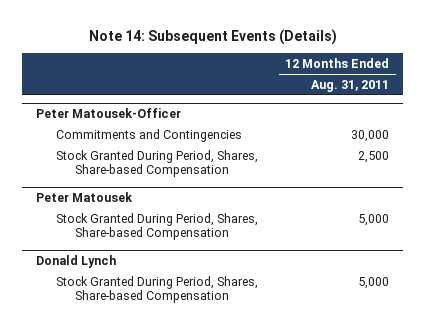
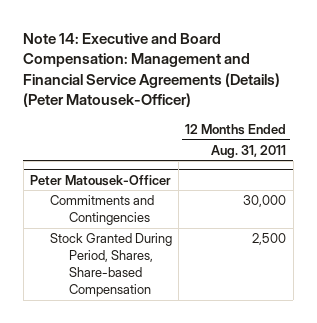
[88,29,337,46] Note 14: Subsequent Events (Details) -> [23,32,281,108] Note 14: Executive and Board Compensation: Management and Financial Service Agreements (Details) (Peter Matousek-Officer)
[36,191,134,202] Peter Matousek -> none
[55,212,258,240] Stock Granted During Period, Shares, Share-based Compensation -> none
[36,254,117,268] Donald Lynch -> none
[55,275,258,303] Stock Granted During Period, Shares, Share-based Compensation -> none

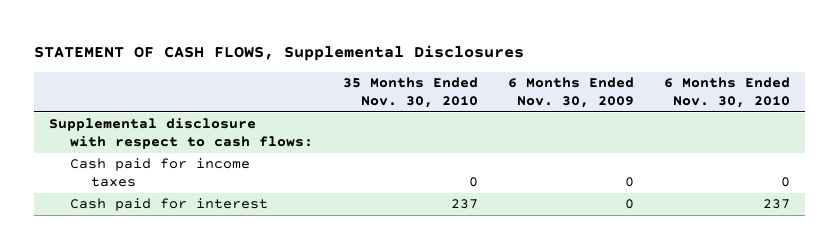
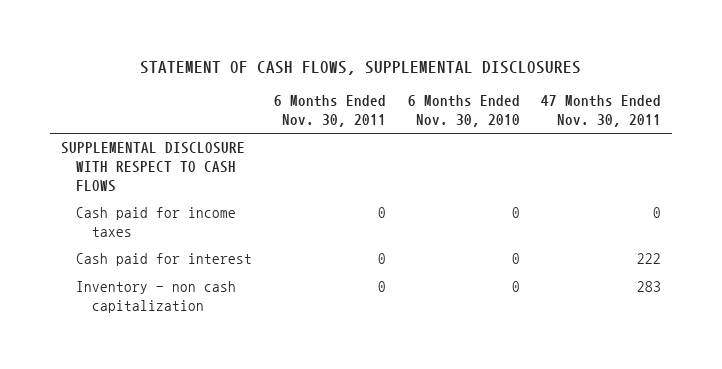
[34,45,525,62] STATEMENT OF CASH FLOWS, Supplemental Disclosures -> [139,61,581,76] STATEMENT OF CASH FLOWS, SUPPLEMENTAL DISCLOSURES
[343,77,479,109] 35 Months Ended Nov. 30, 2010 -> none
[508,77,635,109] 6 Months Ended Nov. 30, 2009 -> none
none -> [273,95,386,128] 6 Months Ended Nov. 30, 2011
none -> [541,95,662,128] 47 Months Ended Nov. 30, 2011
[49,118,313,150] Supplemental disclosure with respect to cash flows: -> [60,142,245,193] SUPPLEMENTAL DISCLOSURE WITH RESPECT TO CASH FLOWS
[763,199,791,210] 237 -> [511,253,520,265] 0
none -> [76,281,237,314] Inventory - non cash capitalization

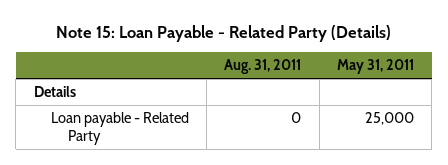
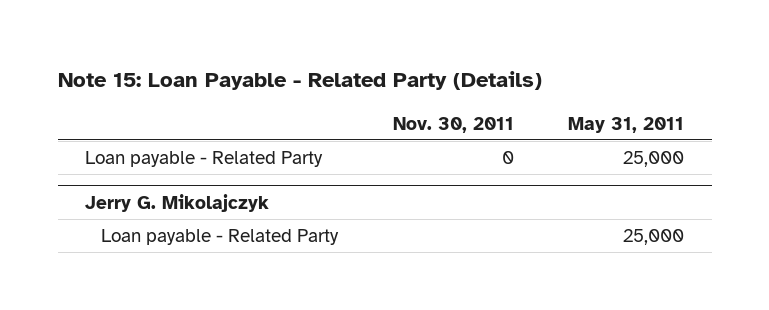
[224,59,302,75] Aug. 31, 2011 -> none
none -> [392,116,514,133] Nov. 30, 2011
[33,85,76,97] Details -> none
none -> [84,193,269,212] Jerry G. Mikolajczyk
none -> [101,229,340,246] Loan payable - Related Party

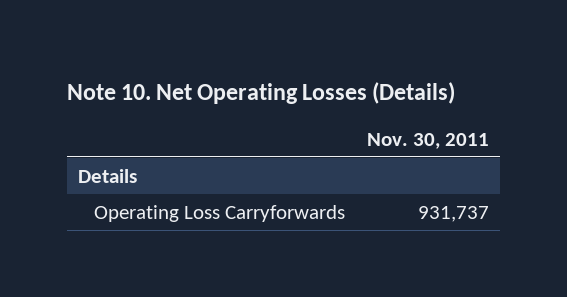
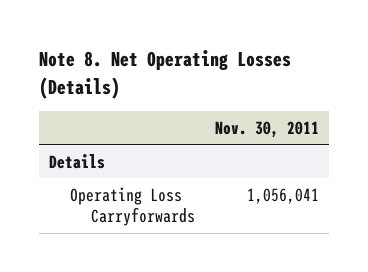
[67,81,456,104] Note 10. Net Operating Losses (Details) -> [39,50,292,99] Note 8. Net Operating Losses (Details)
[417,205,489,222] 931,737 -> [246,187,319,204] 1,056,041

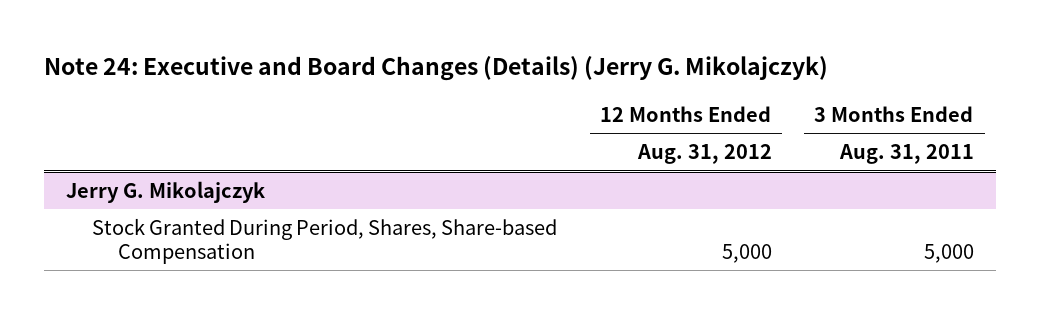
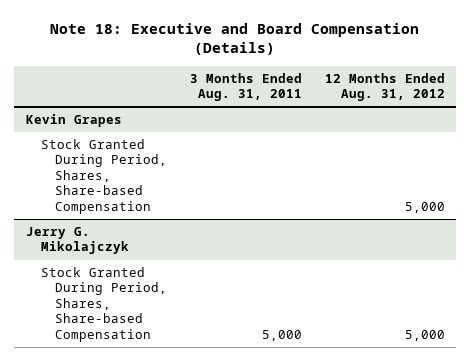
[44,56,829,82] Note 24: Executive and Board Changes (Details) (Jerry G. Mikolajczyk) -> [50,22,420,56] Note 18: Executive and Board Compensation (Details)
none -> [25,114,122,128] Kevin Grapes
none -> [40,139,168,214] Stock Granted During Period, Shares, Share-based Compensation

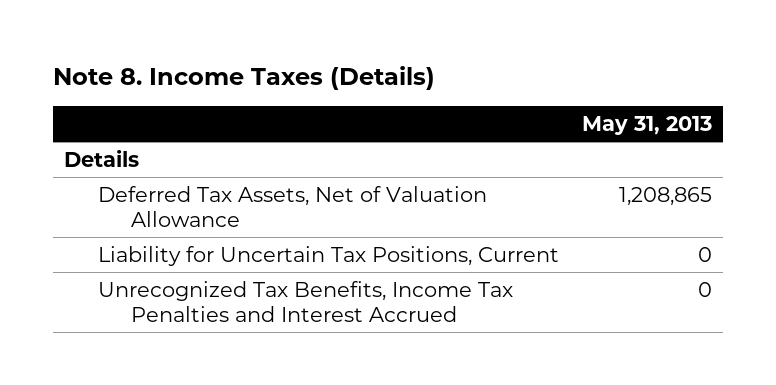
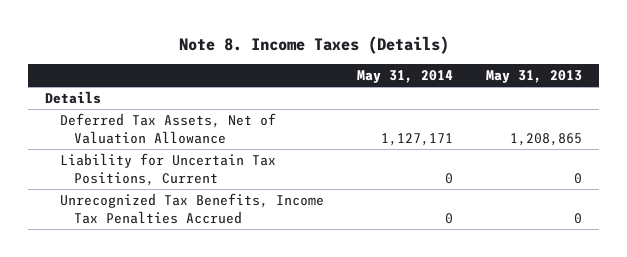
none -> [357,70,454,84] May 31, 2014
[97,280,513,322] Unrecognized Tax Benefits, Income Tax Penalties and Interest Accrued -> [59,192,324,224] Unrecognized Tax Benefits, Income Tax Penalties Accrued

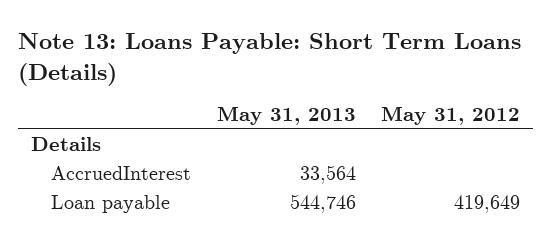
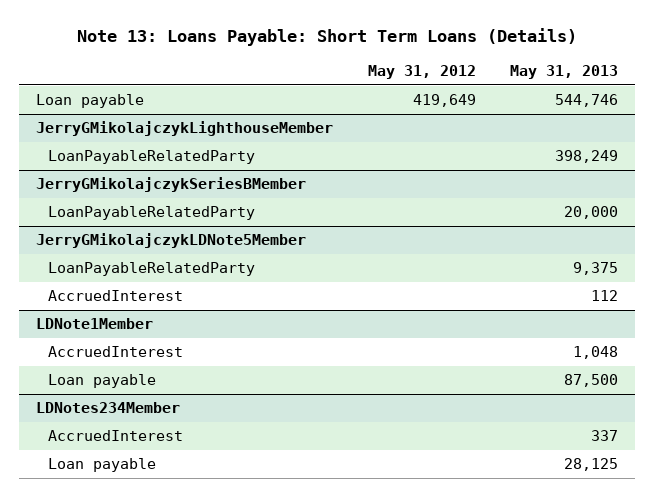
[30,137,101,152] Details -> none
[50,166,191,181] AccruedInterest -> none
none -> [36,121,334,137] JerryGMikolajczykLighthouseMember
none -> [47,150,255,165] LoanPayableRelatedParty
none -> [36,177,307,193] JerryGMikolajczykSeriesBMember
none -> [47,206,255,221] LoanPayableRelatedParty
none -> [36,233,307,249] JerryGMikolajczykLDNote5Member
none -> [47,262,255,277] LoanPayableRelatedParty
none -> [47,290,183,302] AccruedInterest
none -> [36,318,154,330] LDNote1Member
none -> [47,346,183,358] AccruedInterest
none -> [47,374,156,389] Loan payable
none -> [36,402,181,414] LDNotes234Member
none -> [47,430,183,442] AccruedInterest
none -> [47,458,156,473] Loan payable

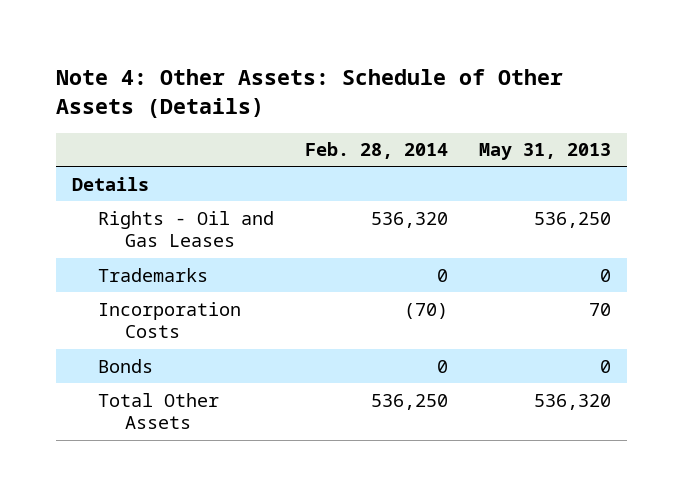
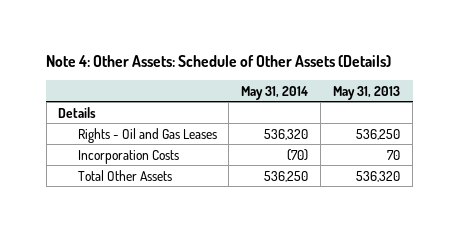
[305,142,449,160] Feb. 28, 2014 -> none
none -> [241,85,309,100] May 31, 2014
[98,267,209,282] Trademarks -> none
[98,358,154,373] Bonds -> none

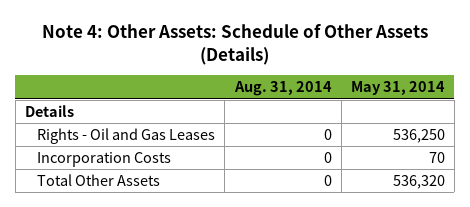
[333,85,401,100] May 31, 2013 -> none
none -> [233,81,332,97] Aug. 31, 2014
[264,128,309,140] 536,320 -> [392,128,445,143] 536,250
[287,148,309,161] (70) -> [428,151,445,163] 70
[264,170,309,182] 536,250 -> [392,174,445,189] 536,320

